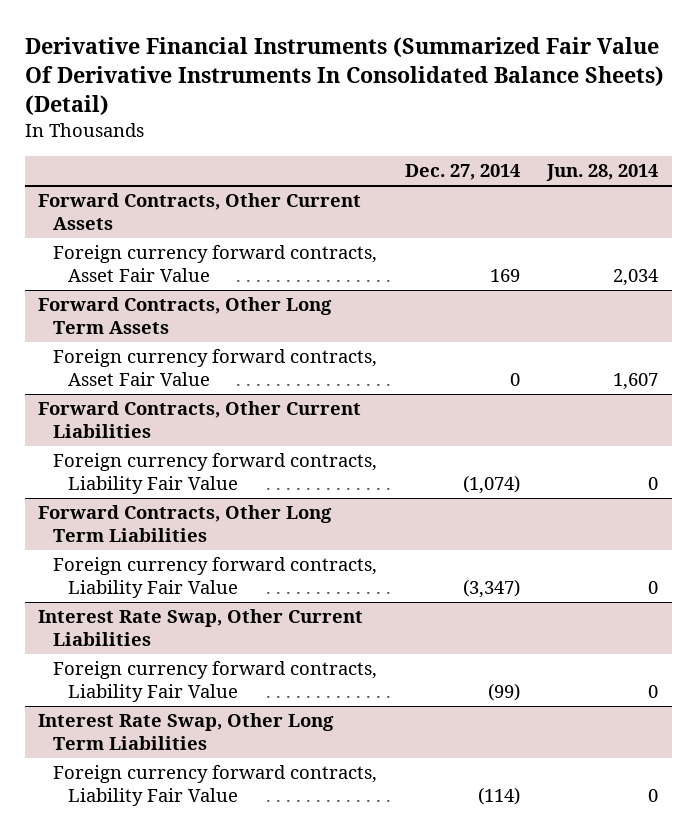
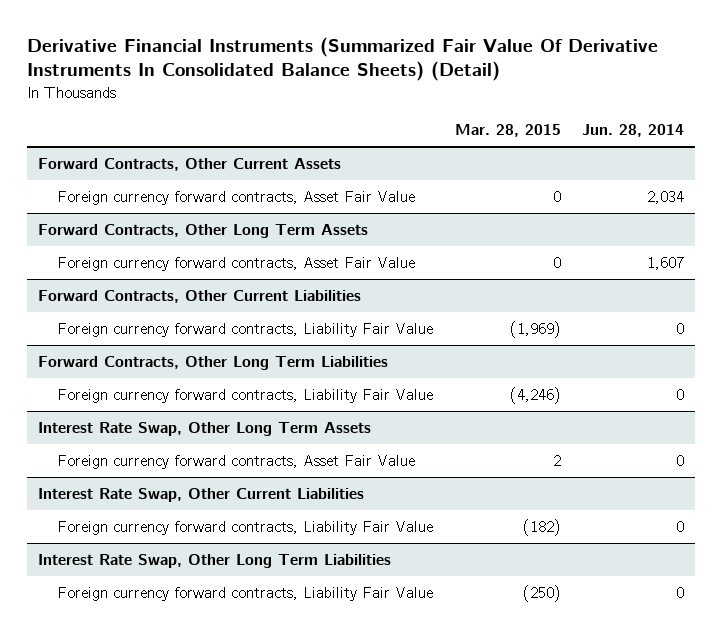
[404,164,520,181] Dec. 27, 2014 -> none
none -> [454,124,561,138] Mar. 28, 2015
none -> [37,421,371,436] Interest Rate Swap, Other Long Term Assets
none -> [56,454,415,469] Foreign currency forward contracts, Asset Fair Value

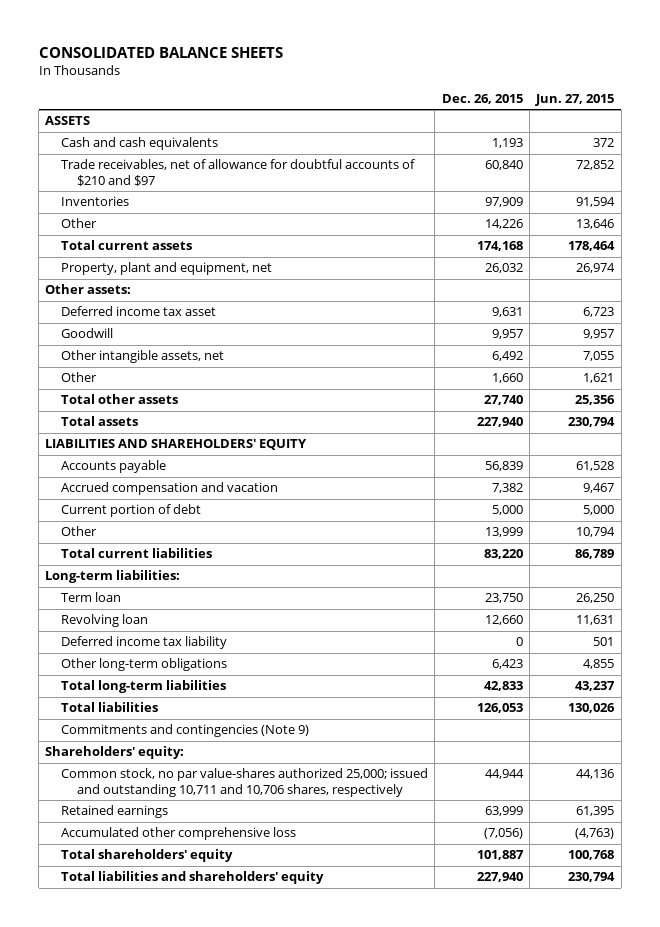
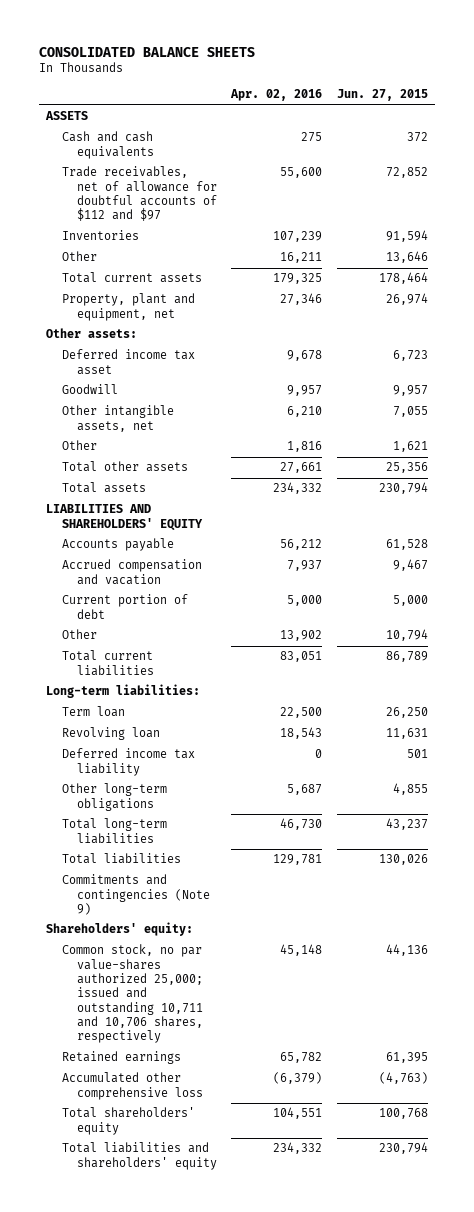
[441,93,523,104] Dec. 26, 2015 -> none
none -> [230,89,323,102] Apr. 02, 2016
[60,159,415,186] Trade receivables, net of allowance for doubtful accounts of $210 and $97 -> [61,166,217,222] Trade receivables, net of allowance for doubtful accounts of $112 and $97

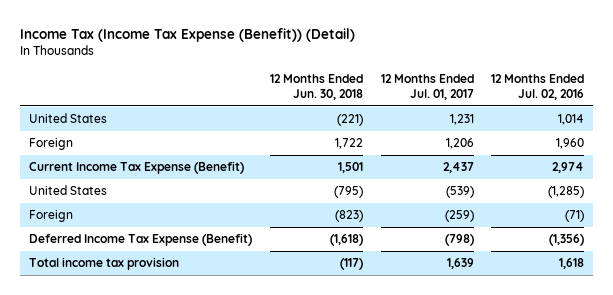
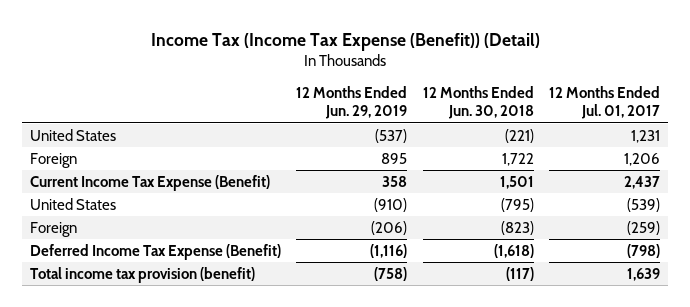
[491,73,585,100] 12 Months Ended Jul. 02, 2016 -> none
none -> [296,86,408,120] 12 Months Ended Jun. 29, 2019
[28,257,179,271] Total income tax provision -> [30,266,256,283] Total income tax provision (benefit)

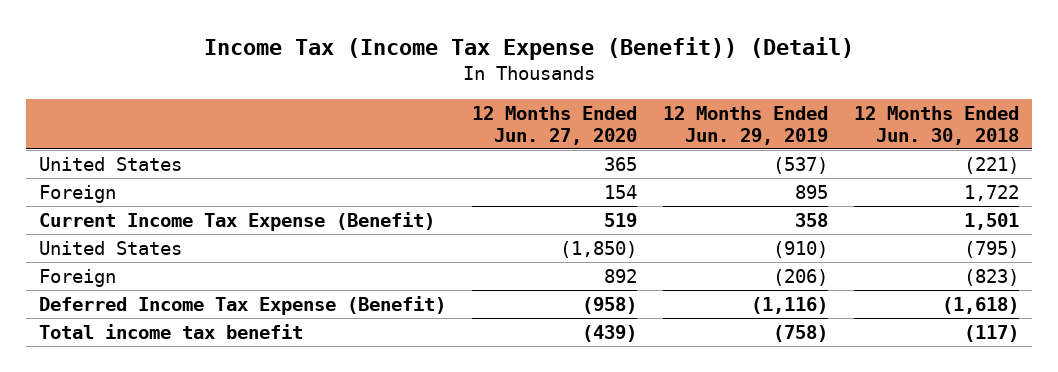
[548,86,660,120] 12 Months Ended Jul. 01, 2017 -> none
none -> [471,105,637,145] 12 Months Ended Jun. 27, 2020
[30,266,256,283] Total income tax provision (benefit) -> [38,323,303,339] Total income tax benefit

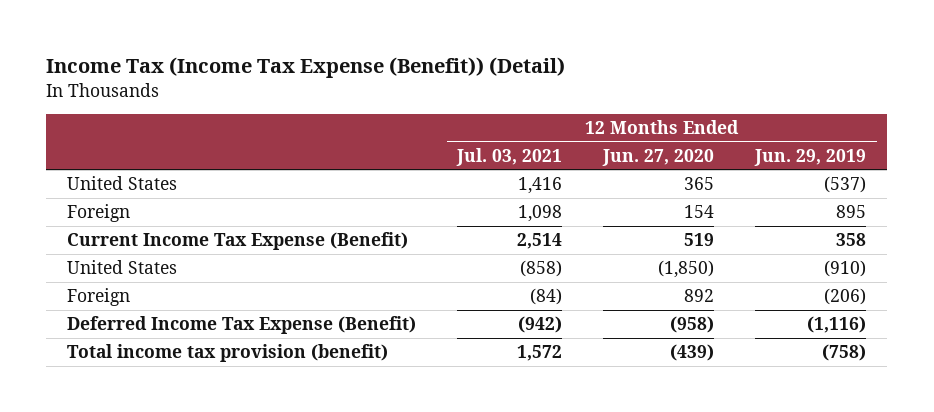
[854,105,1020,145] 12 Months Ended Jun. 30, 2018 -> none
none -> [456,147,563,166] Jul. 03, 2021
[38,323,303,339] Total income tax benefit -> [67,344,389,363] Total income tax provision (benefit)

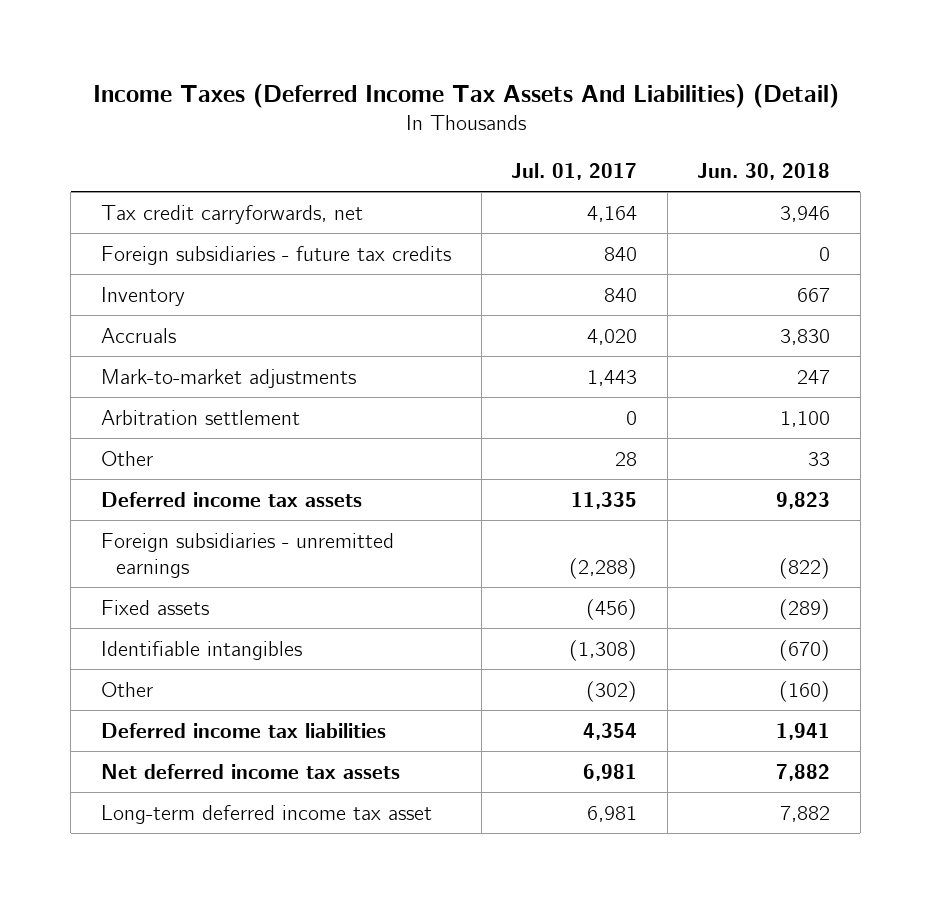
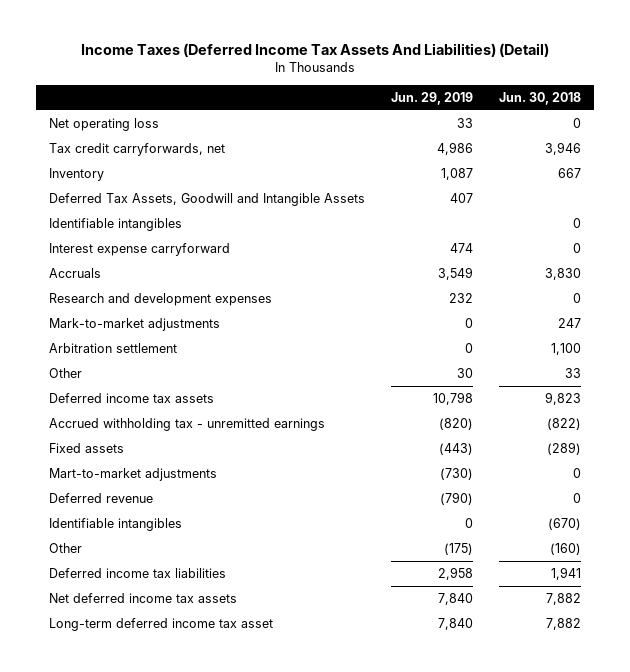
[511,162,638,180] Jul. 01, 2017 -> none
none -> [391,92,474,106] Jun. 29, 2019
none -> [48,117,159,131] Net operating loss
[100,245,451,265] Foreign subsidiaries - future tax credits -> none
none -> [48,192,365,206] Deferred Tax Assets, Goodwill and Intangible Assets
none -> [48,217,182,231] Identifiable intangibles
none -> [48,242,230,256] Interest expense carryforward
none -> [48,292,272,306] Research and development expenses
[100,532,394,578] Foreign subsidiaries - unremitted earnings -> [48,417,325,431] Accrued withholding tax - unremitted earnings
none -> [48,467,217,481] Mart-to-market adjustments
none -> [48,492,153,503] Deferred revenue

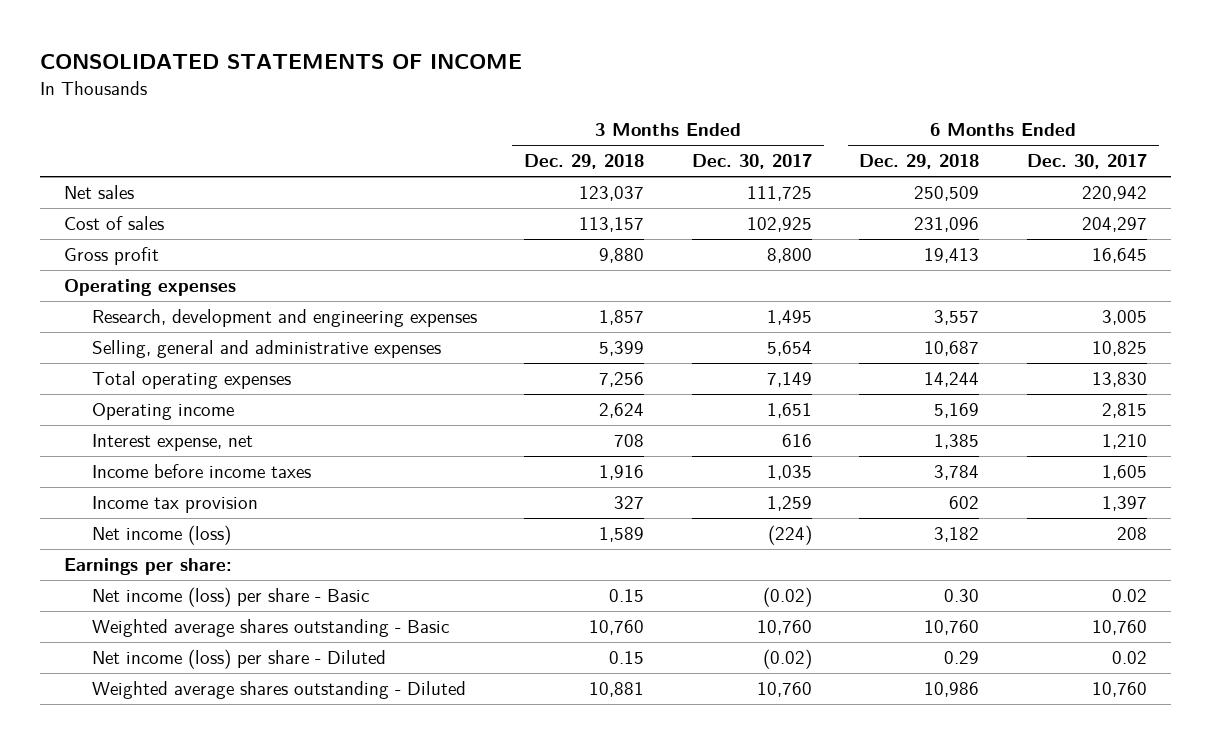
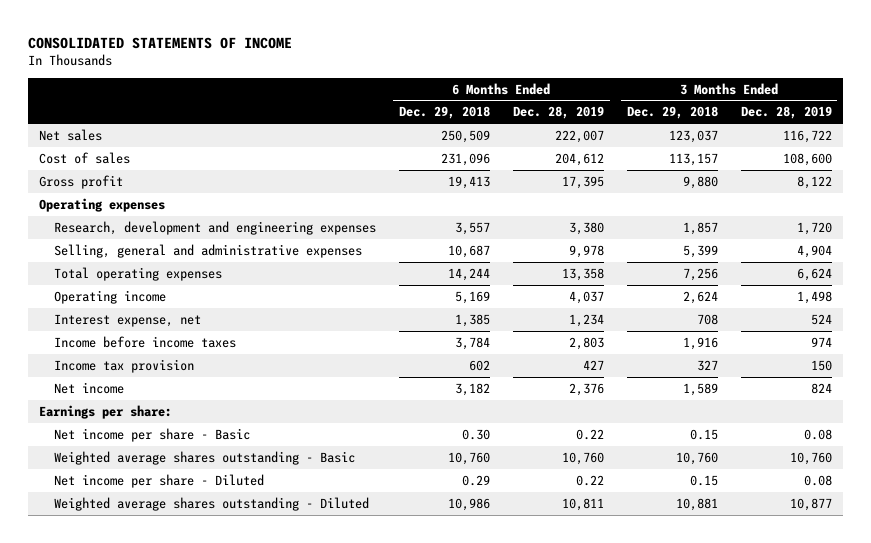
[691,154,812,170] Dec. 30, 2017 -> none
[1027,154,1148,170] Dec. 30, 2017 -> none
none -> [512,106,604,120] Dec. 28, 2019
none -> [740,106,832,120] Dec. 28, 2019
[91,525,231,546] Net income (loss) -> [53,381,124,394] Net income
[91,587,369,608] Net income (loss) per share - Basic -> [53,427,250,442] Net income per share - Basic
[91,649,386,670] Net income (loss) per share - Diluted -> [53,473,264,488] Net income per share - Diluted

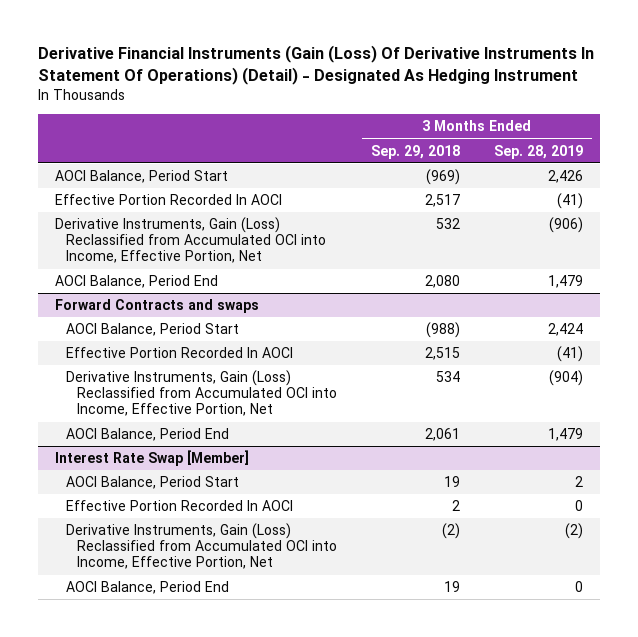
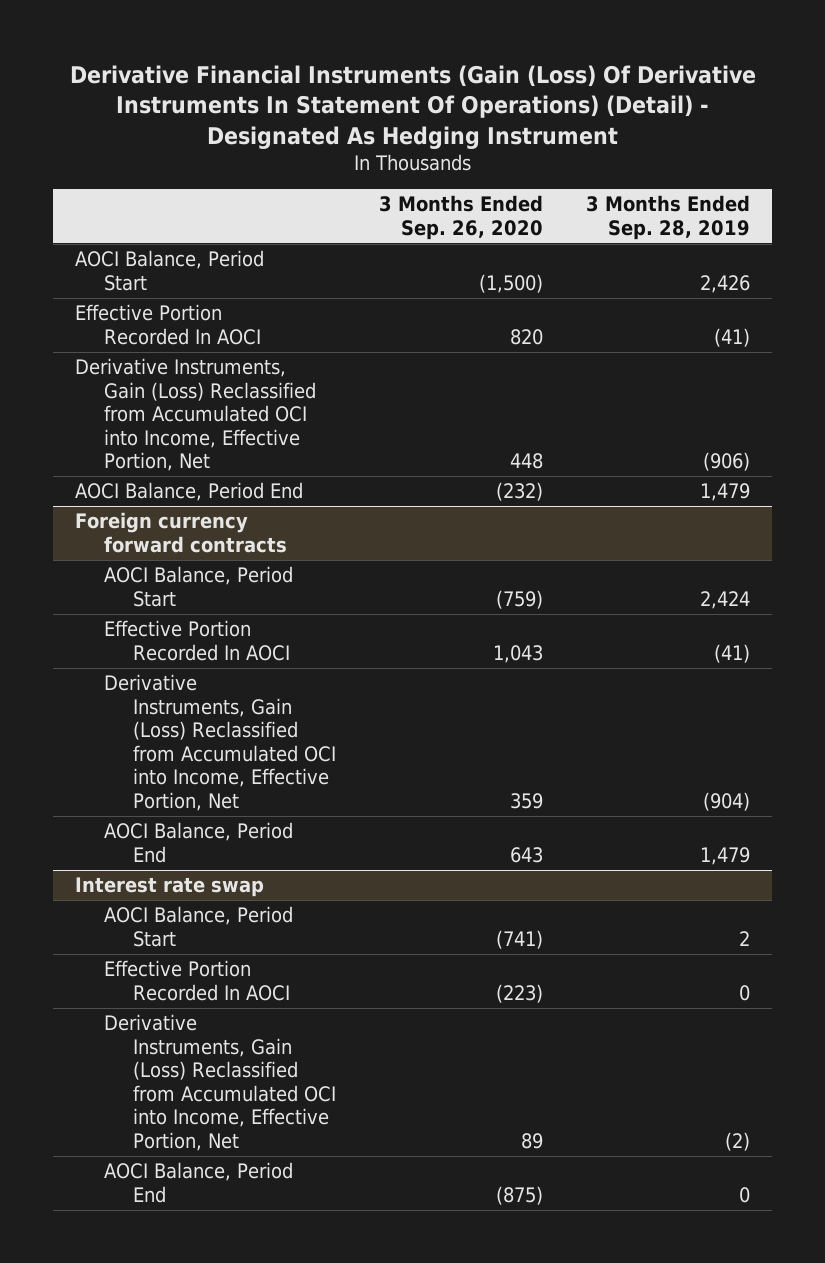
[370,144,460,159] Sep. 29, 2018 -> none
none -> [379,195,544,240] 3 Months Ended Sep. 26, 2020
[54,299,259,314] Forward Contracts and swaps -> [74,512,287,553] Foreign currency forward contracts
[54,450,249,467] Interest Rate Swap [Member] -> [74,877,264,898] Interest rate swap

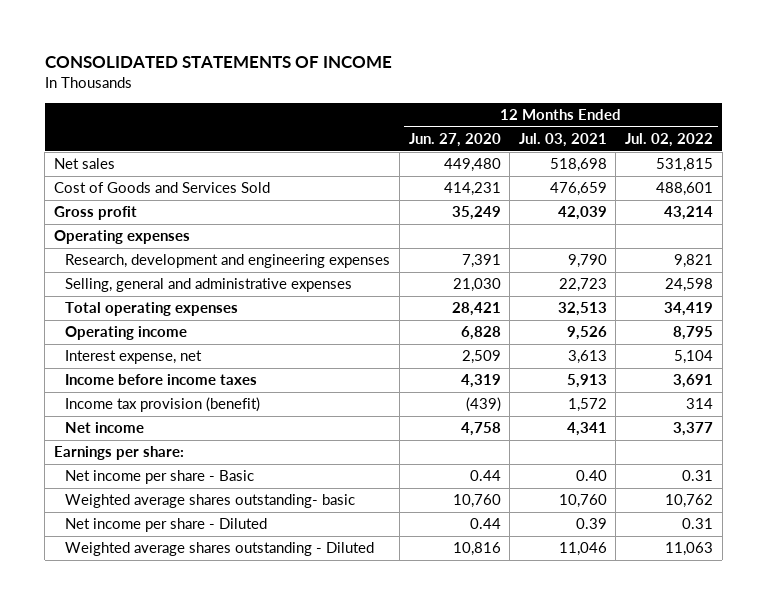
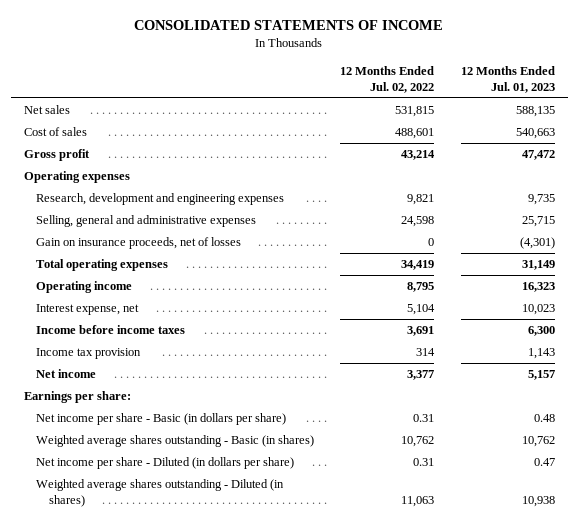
[408,132,501,147] Jun. 27, 2020 -> none
[518,132,607,147] Jul. 03, 2021 -> none
none -> [460,65,555,93] 12 Months Ended Jul. 01, 2023
[53,182,270,194] Cost of Goods and Services Sold -> [23,127,87,137] Cost of sales
none -> [36,237,242,250] Gain on insurance proceeds, net of losses
[65,397,261,413] Income tax provision (benefit) -> [36,348,142,360] Income tax provision
[65,470,255,485] Net income per share - Basic -> [36,413,287,426] Net income per share - Basic (in dollars per share)
[65,494,356,509] Weighted average shares outstanding- basic -> [36,435,315,448] Weighted average shares outstanding - Basic (in shares)
[65,518,268,533] Net income per share - Diluted -> [36,457,295,470] Net income per share - Diluted (in dollars per share)
[65,542,375,557] Weighted average shares outstanding - Diluted -> [36,479,285,508] Weighted average shares outstanding - Diluted (in shares)

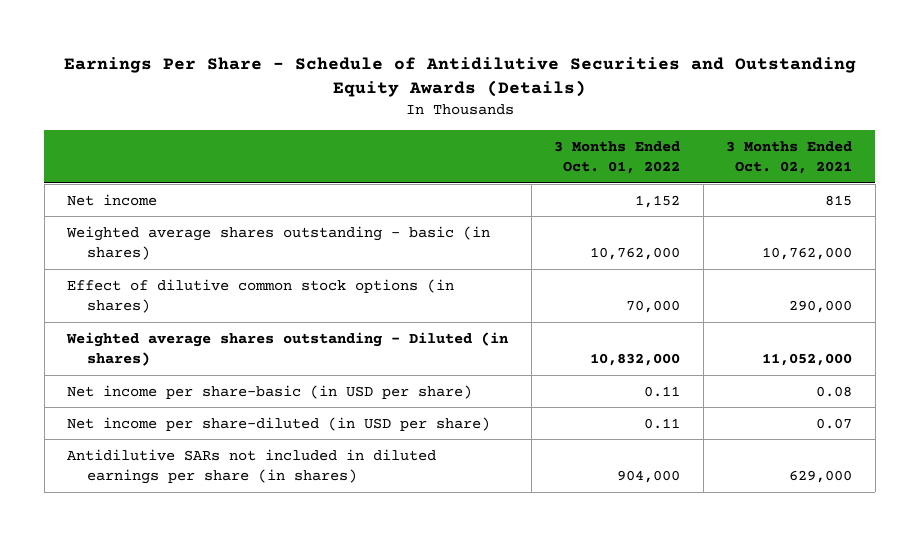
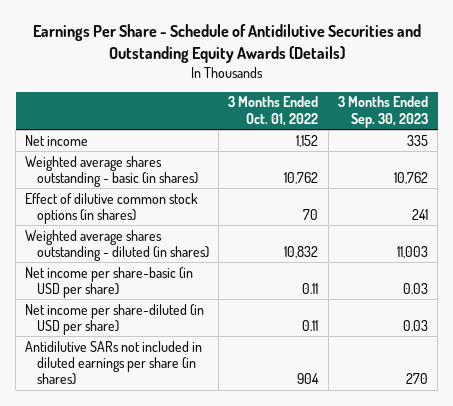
[726,140,853,174] 3 Months Ended Oct. 02, 2021 -> none
none -> [337,96,428,128] 3 Months Ended Sep. 30, 2023
[590,246,681,260] 10,762,000 -> [284,171,319,184] 10,762
[626,299,681,313] 70,000 -> [303,208,319,220] 70
[66,331,510,366] Weighted average shares outstanding - Diluted (in shares) -> [25,229,209,261] Weighted average shares outstanding - diluted (in shares)
[590,352,681,366] 10,832,000 -> [284,245,319,258] 10,832
[617,469,681,483] 904,000 -> [297,373,320,385] 904

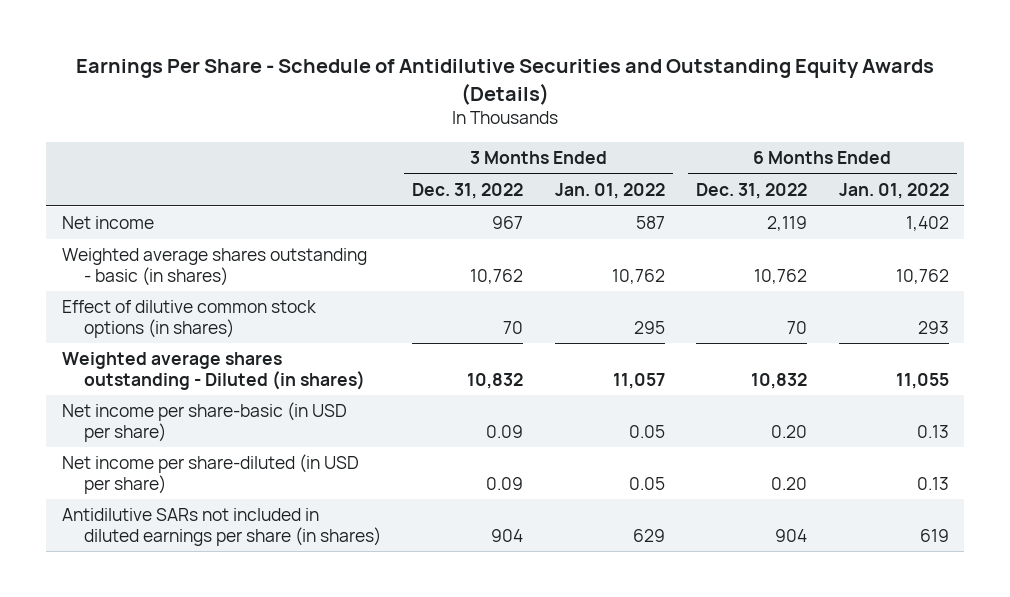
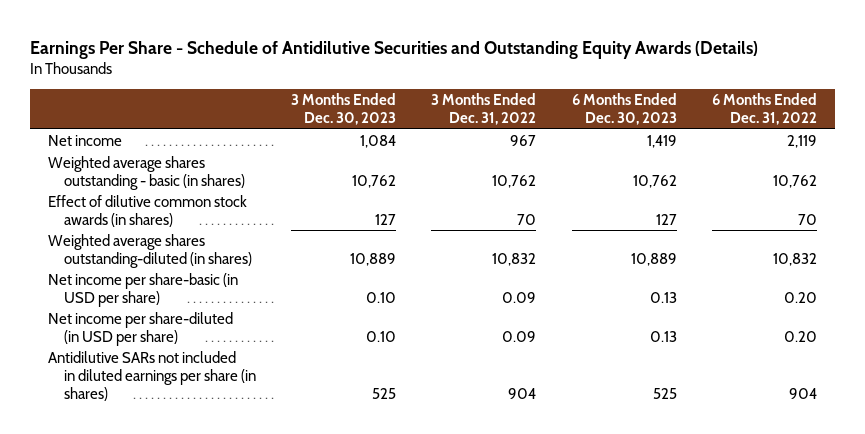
[554,183,665,200] Jan. 01, 2022 -> none
[838,183,949,200] Jan. 01, 2022 -> none
none -> [291,93,397,126] 3 Months Ended Dec. 30, 2023
none -> [571,93,677,126] 6 Months Ended Dec. 30, 2023
[61,300,317,338] Effect of dilutive common stock options (in shares) -> [47,195,247,227] Effect of dilutive common stock awards (in shares)
[61,352,365,390] Weighted average shares outstanding - Diluted (in shares) -> [47,234,252,268] Weighted average shares outstanding-diluted (in shares)

